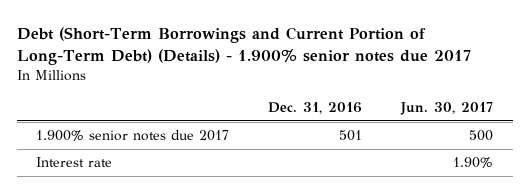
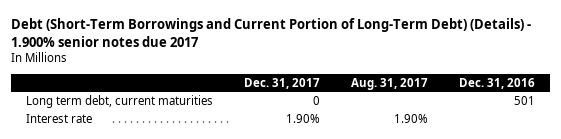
[400,101,494,115] Jun. 30, 2017 -> none
none -> [244,77,321,89] Dec. 31, 2017
none -> [350,77,428,90] Aug. 31, 2017
[36,130,230,142] 1.900% senior notes due 2017 -> [26,95,214,109] Long term debt, current maturities

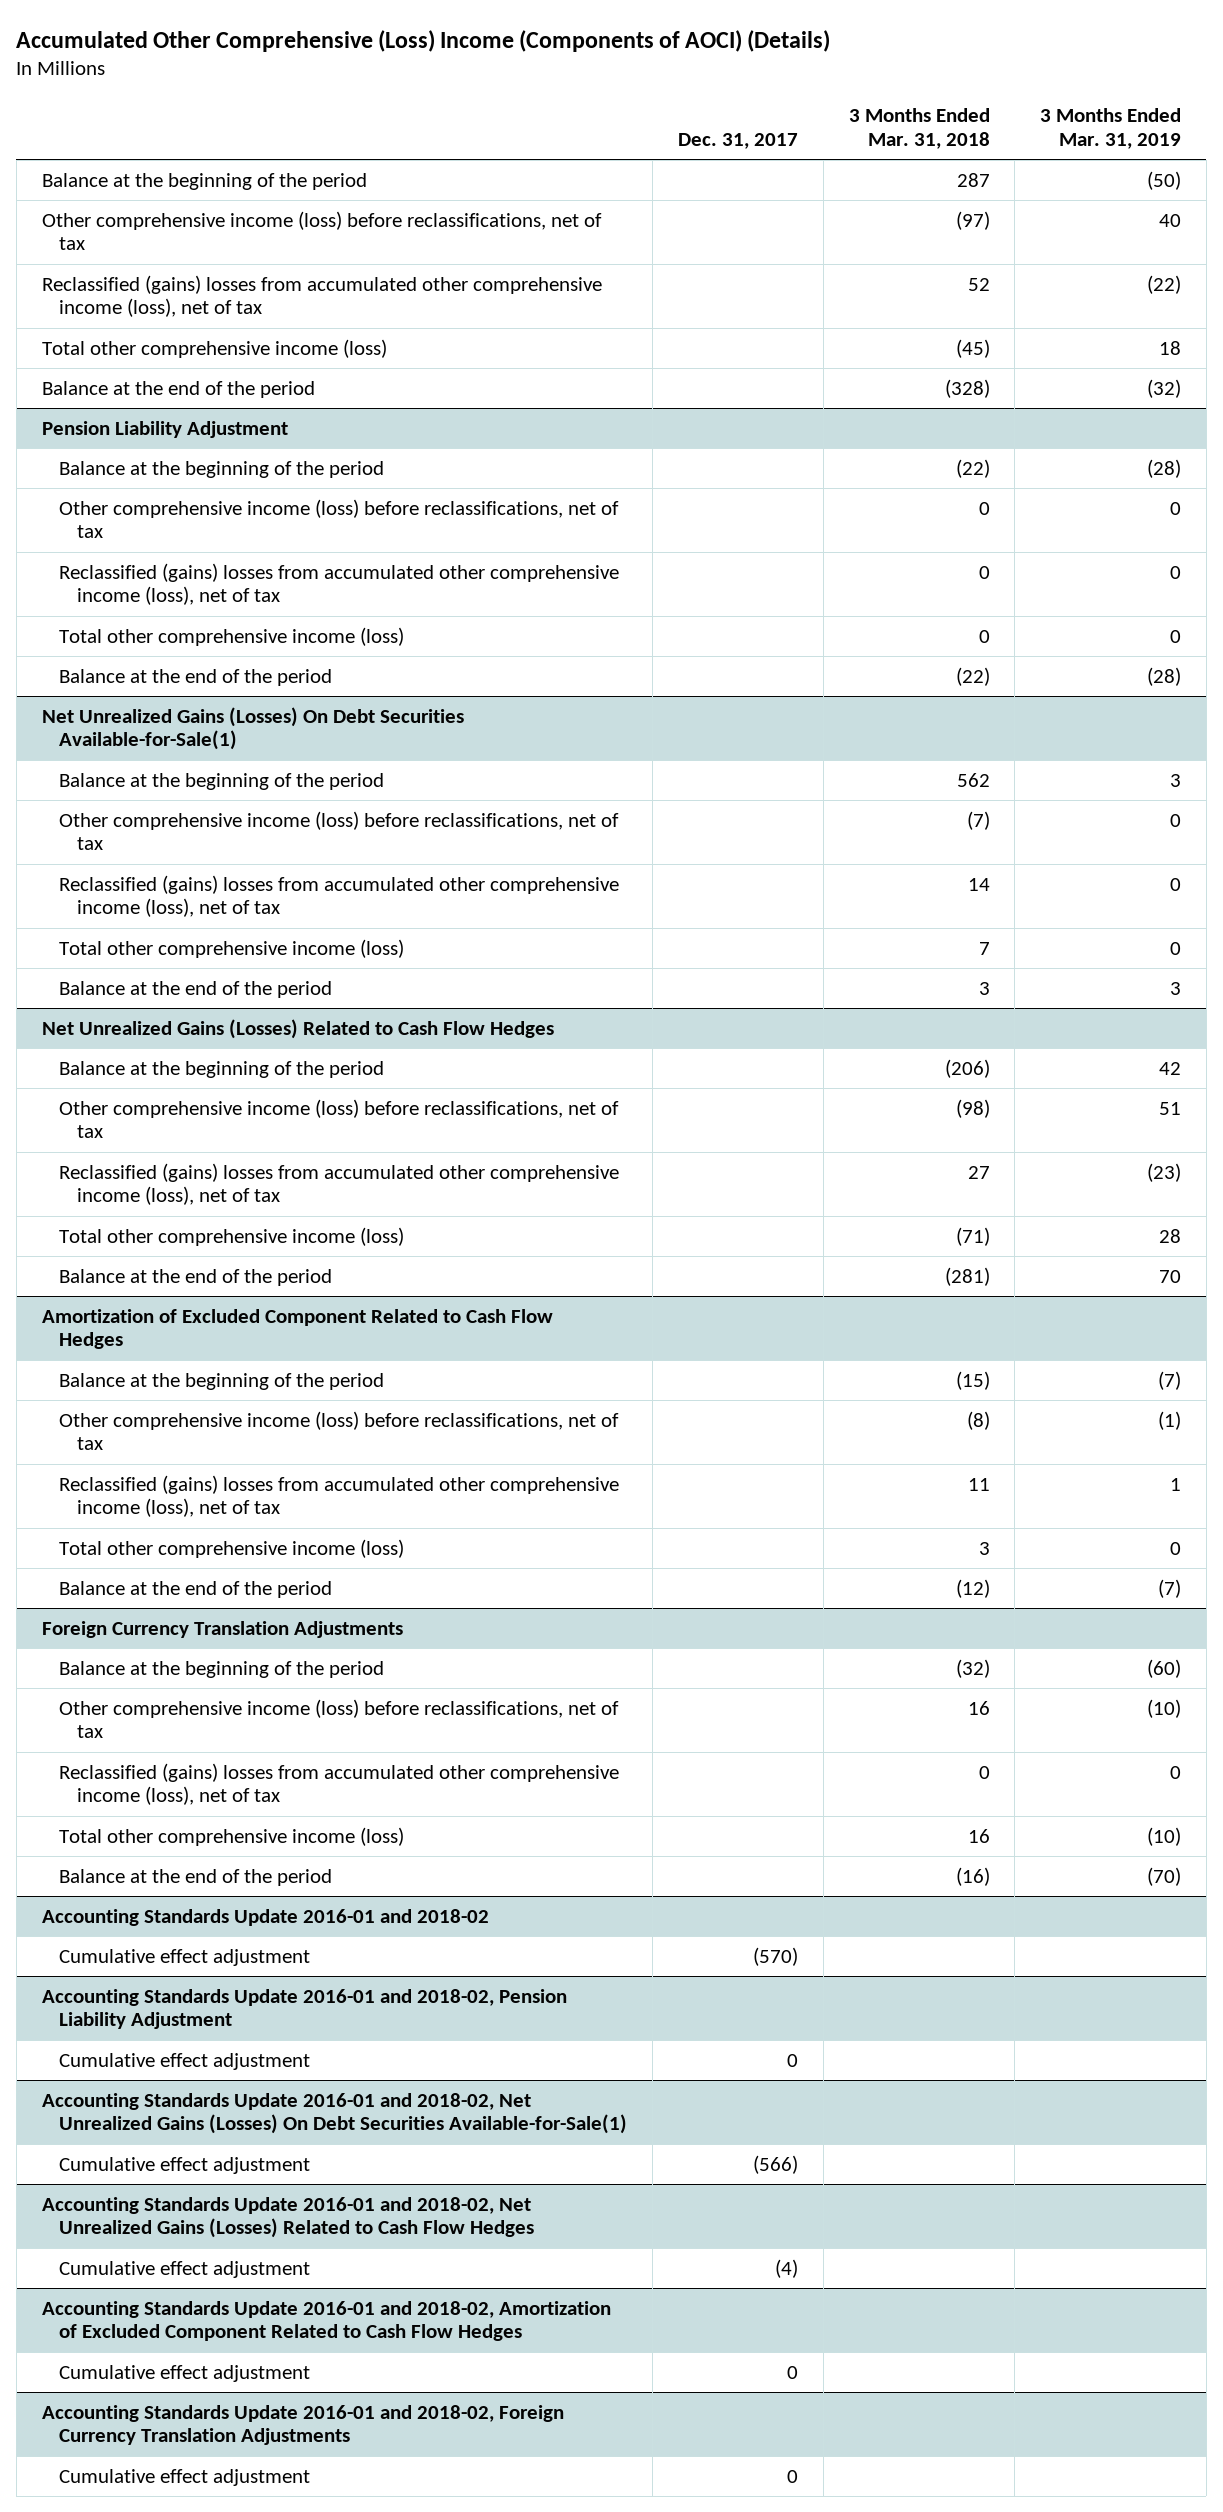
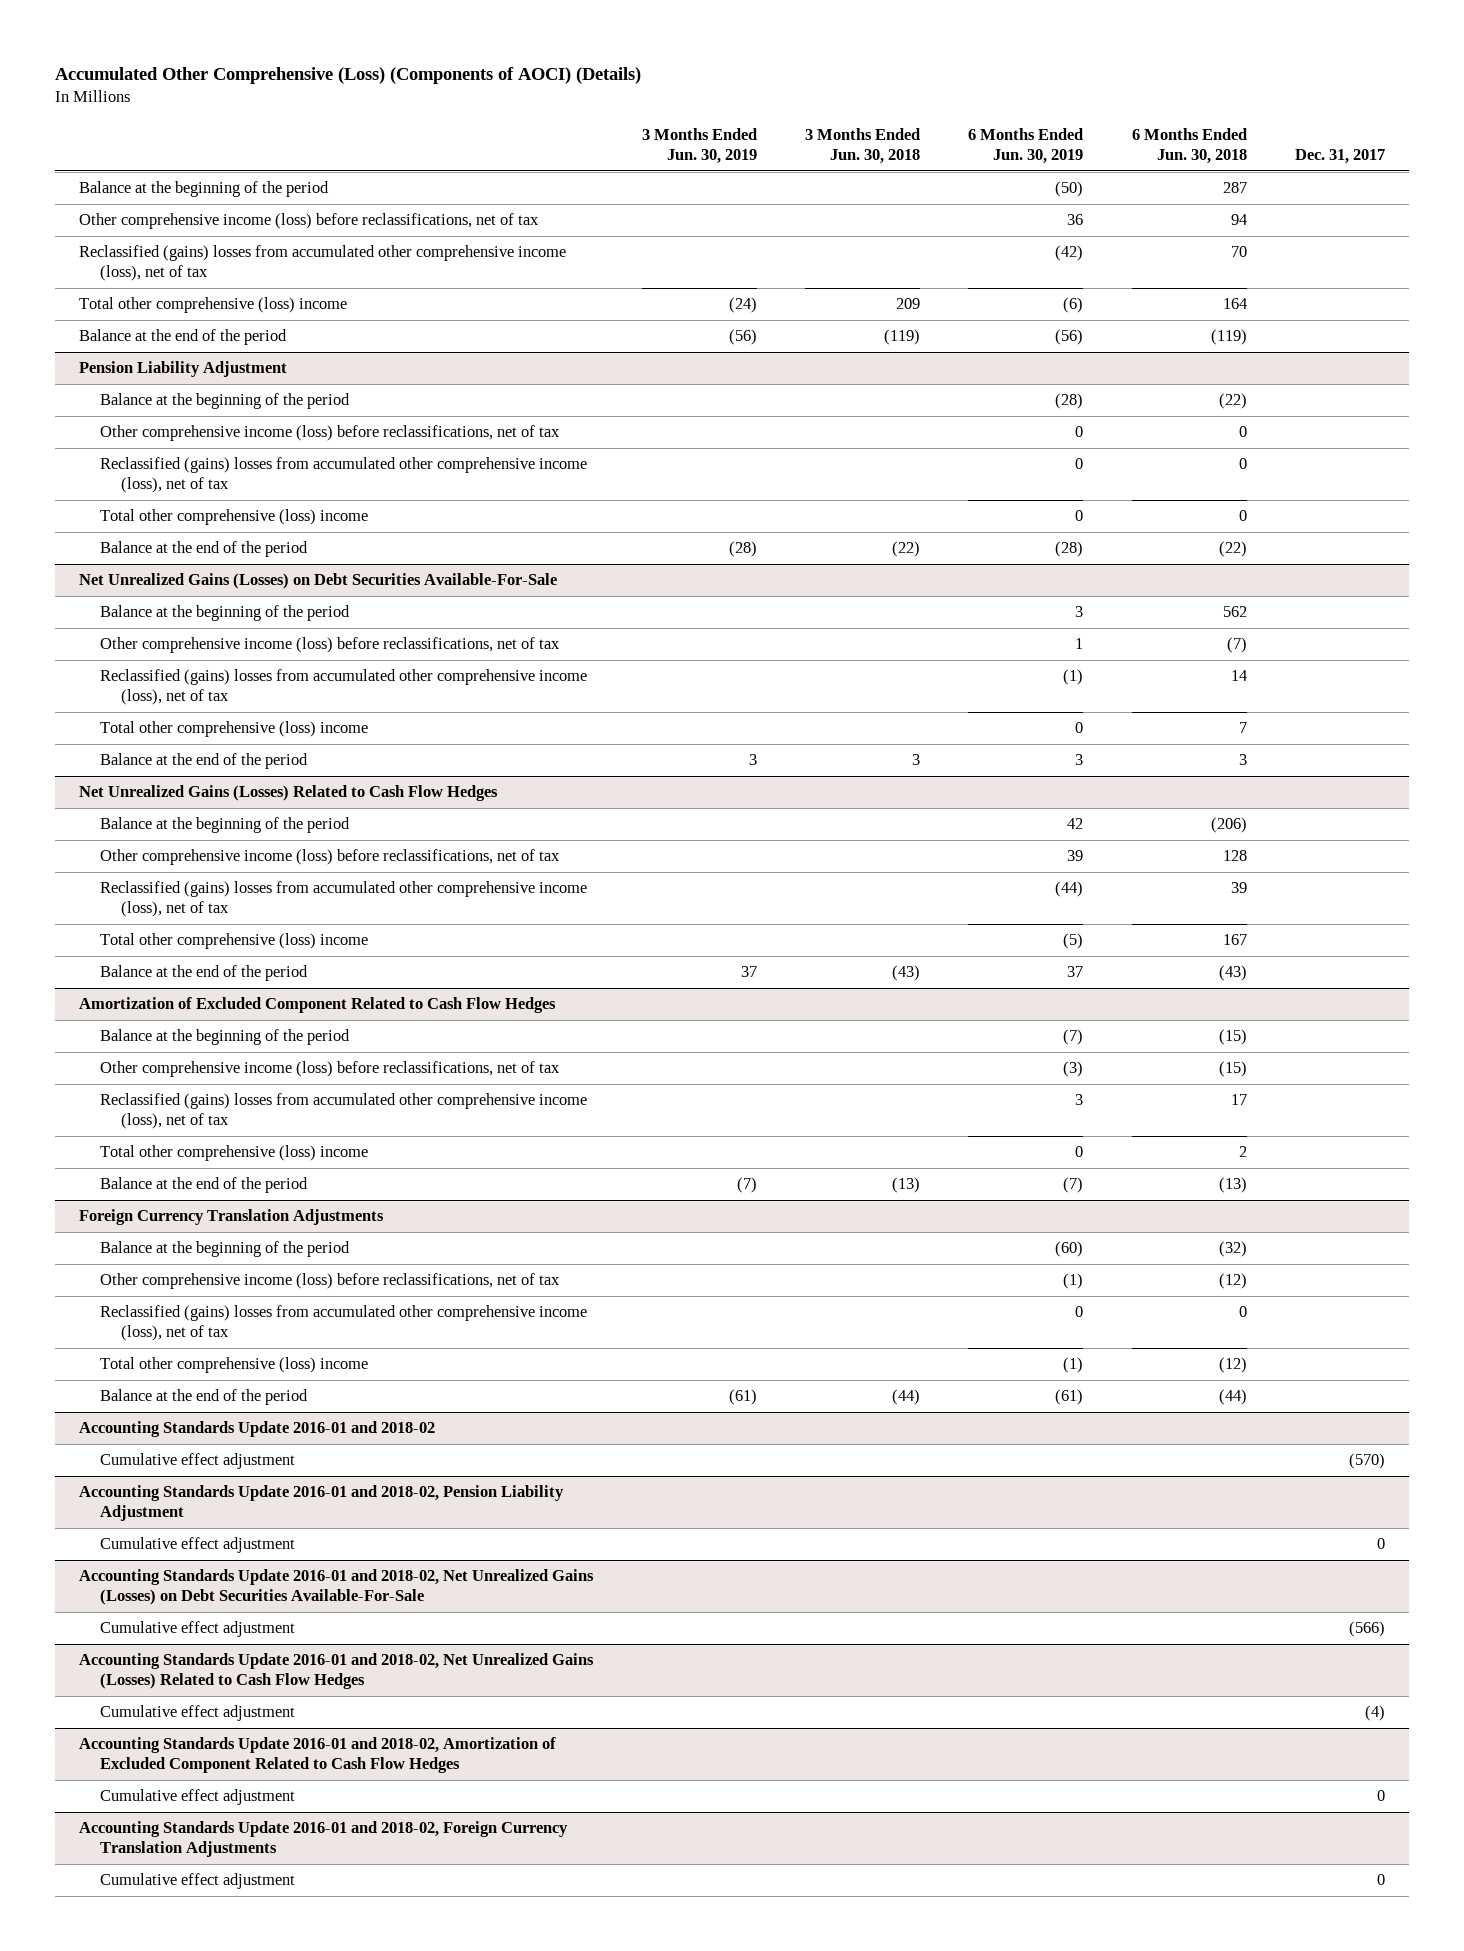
[16,29,831,52] Accumulated Other Comprehensive (Loss) Income (Components of AOCI) (Details) -> [55,67,642,85] Accumulated Other Comprehensive (Loss) (Components of AOCI) (Details)
[848,108,990,149] 3 Months Ended Mar. 31, 2018 -> none
[1040,108,1182,149] 3 Months Ended Mar. 31, 2019 -> none
none -> [641,127,757,164] 3 Months Ended Jun. 30, 2019
none -> [804,127,920,164] 3 Months Ended Jun. 30, 2018
none -> [968,127,1084,164] 6 Months Ended Jun. 30, 2019
none -> [1131,127,1247,164] 6 Months Ended Jun. 30, 2018
[41,338,387,358] Total other comprehensive income (loss) -> [79,297,348,314] Total other comprehensive (loss) income
[59,626,405,646] Total other comprehensive income (loss) -> [99,509,368,526] Total other comprehensive (loss) income
[41,706,464,751] Net Unrealized Gains (Losses) On Debt Securities Available-for-Sale(1) -> [79,573,558,590] Net Unrealized Gains (Losses) on Debt Securities Available-For-Sale
[59,938,405,958] Total other comprehensive income (loss) -> [99,721,368,738] Total other comprehensive (loss) income
[59,1226,405,1246] Total other comprehensive income (loss) -> [99,933,368,950] Total other comprehensive (loss) income
[59,1538,405,1558] Total other comprehensive income (loss) -> [99,1145,368,1162] Total other comprehensive (loss) income
[59,1826,405,1846] Total other comprehensive income (loss) -> [99,1357,368,1374] Total other comprehensive (loss) income
[41,2092,628,2135] Accounting Standards Update 2016-01 and 2018-02, Net Unrealized Gains (Losses) On Debt Securities Available-for-Sale(1) -> [79,1569,595,1606] Accounting Standards Update 2016-01 and 2018-02, Net Unrealized Gains (Losses) on Debt Securities Available-For-Sale

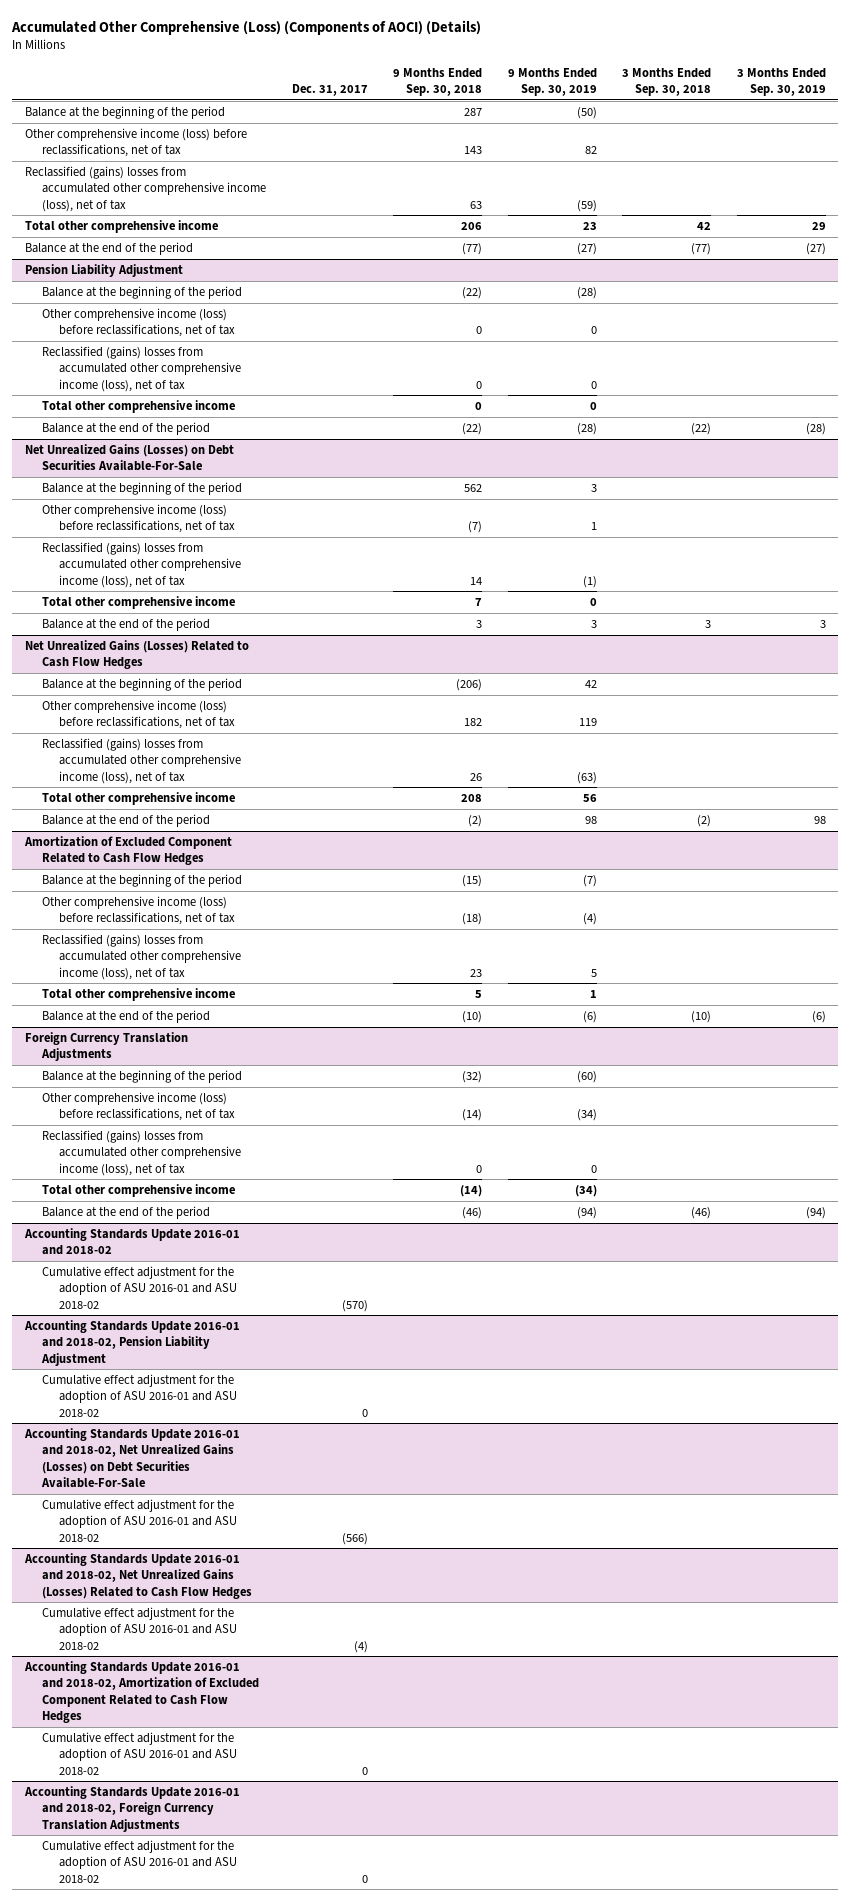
[641,127,757,164] 3 Months Ended Jun. 30, 2019 -> none
[804,127,920,164] 3 Months Ended Jun. 30, 2018 -> none
[968,127,1084,164] 6 Months Ended Jun. 30, 2019 -> none
[1131,127,1247,164] 6 Months Ended Jun. 30, 2018 -> none
none -> [393,67,483,96] 9 Months Ended Sep. 30, 2018
none -> [507,67,597,96] 9 Months Ended Sep. 30, 2019
none -> [622,67,712,96] 3 Months Ended Sep. 30, 2018
none -> [736,67,826,96] 3 Months Ended Sep. 30, 2019
[79,297,348,314] Total other comprehensive (loss) income -> [25,220,219,234] Total other comprehensive income
[99,509,368,526] Total other comprehensive (loss) income -> [42,400,236,414] Total other comprehensive income
[99,721,368,738] Total other comprehensive (loss) income -> [42,596,236,610] Total other comprehensive income
[99,933,368,950] Total other comprehensive (loss) income -> [42,792,236,806] Total other comprehensive income
[99,1145,368,1162] Total other comprehensive (loss) income -> [42,988,236,1002] Total other comprehensive income
[99,1357,368,1374] Total other comprehensive (loss) income -> [42,1184,236,1198] Total other comprehensive income
[99,1453,295,1470] Cumulative effect adjustment -> [42,1266,238,1309] Cumulative effect adjustment for the adoption of ASU 2016-01 and ASU 2018-02
[99,1537,295,1554] Cumulative effect adjustment -> [42,1374,238,1417] Cumulative effect adjustment for the adoption of ASU 2016-01 and ASU 2018-02
[99,1621,295,1638] Cumulative effect adjustment -> [42,1499,238,1542] Cumulative effect adjustment for the adoption of ASU 2016-01 and ASU 2018-02
[99,1705,295,1722] Cumulative effect adjustment -> [42,1607,238,1650] Cumulative effect adjustment for the adoption of ASU 2016-01 and ASU 2018-02
[99,1789,295,1806] Cumulative effect adjustment -> [42,1732,238,1775] Cumulative effect adjustment for the adoption of ASU 2016-01 and ASU 2018-02
[99,1873,295,1890] Cumulative effect adjustment -> [42,1840,238,1883] Cumulative effect adjustment for the adoption of ASU 2016-01 and ASU 2018-02

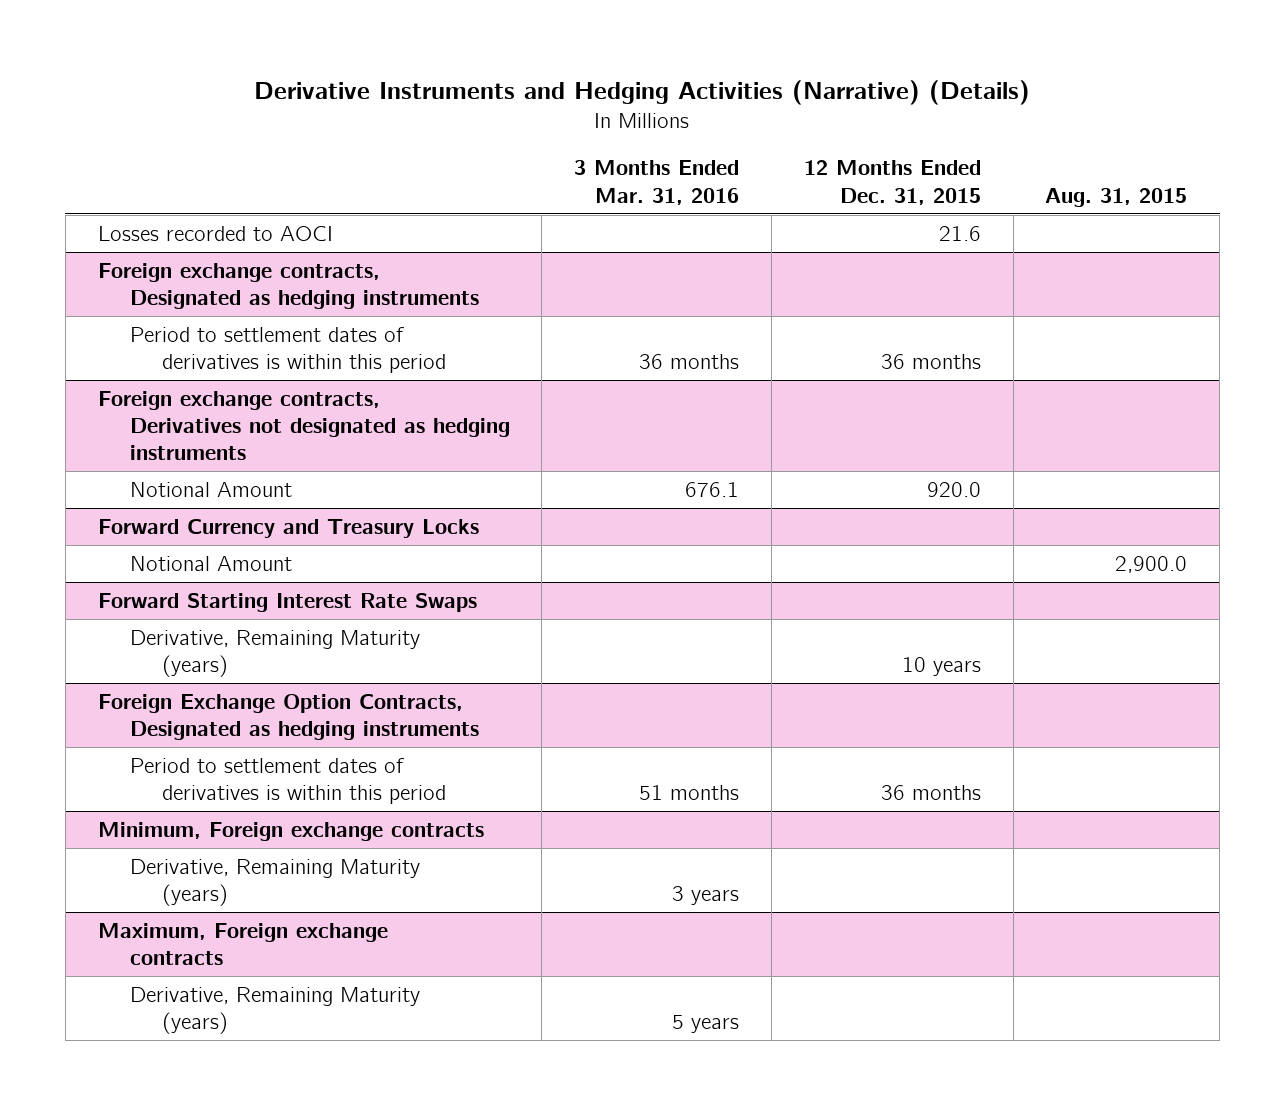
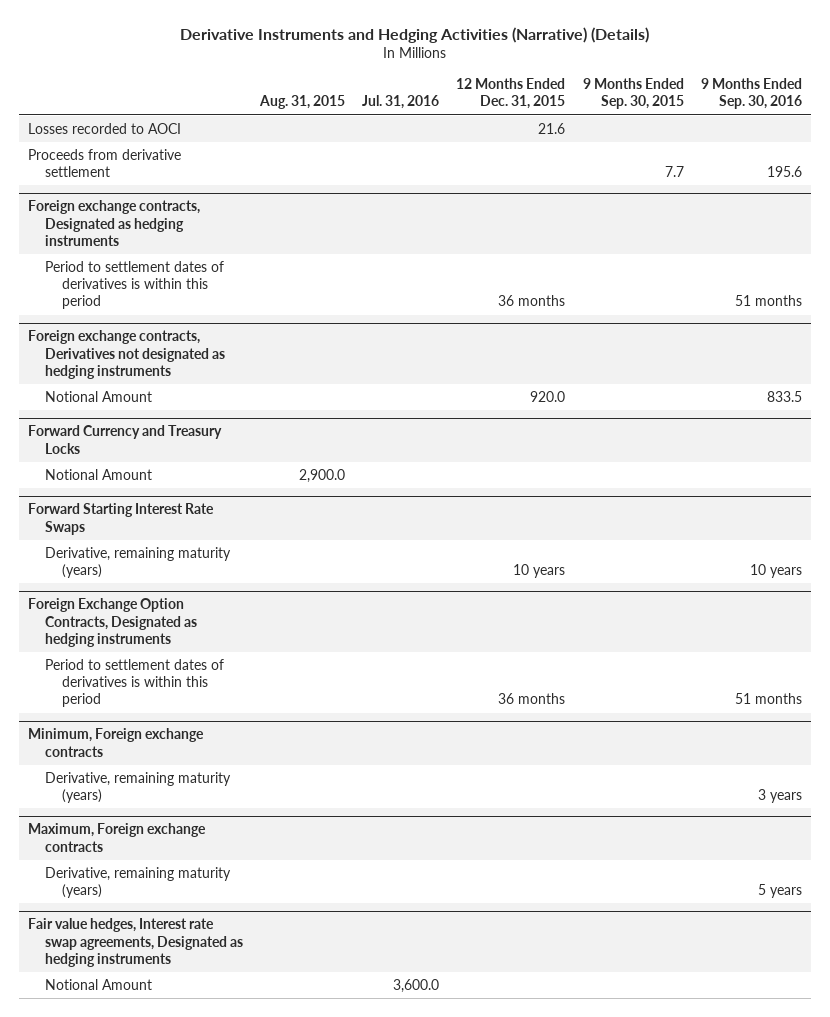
[574,160,740,205] 3 Months Ended Mar. 31, 2016 -> none
none -> [362,95,440,110] Jul. 31, 2016
none -> [582,78,684,110] 9 Months Ended Sep. 30, 2015
none -> [700,78,802,110] 9 Months Ended Sep. 30, 2016
none -> [27,148,181,178] Proceeds from derivative settlement
[129,629,420,678] Derivative, Remaining Maturity (years) -> [44,546,231,579] Derivative, remaining maturity (years)
[129,858,420,907] Derivative, Remaining Maturity (years) -> [44,771,231,804] Derivative, remaining maturity (years)
[129,986,420,1035] Derivative, Remaining Maturity (years) -> [44,866,231,899] Derivative, remaining maturity (years)
none -> [27,918,243,967] Fair value hedges, Interest rate swap agreements, Designated as hedging instruments
none -> [44,978,152,990] Notional Amount

